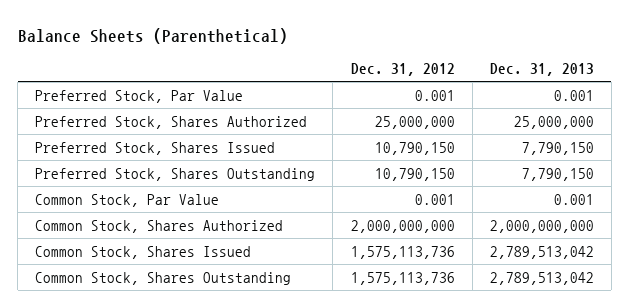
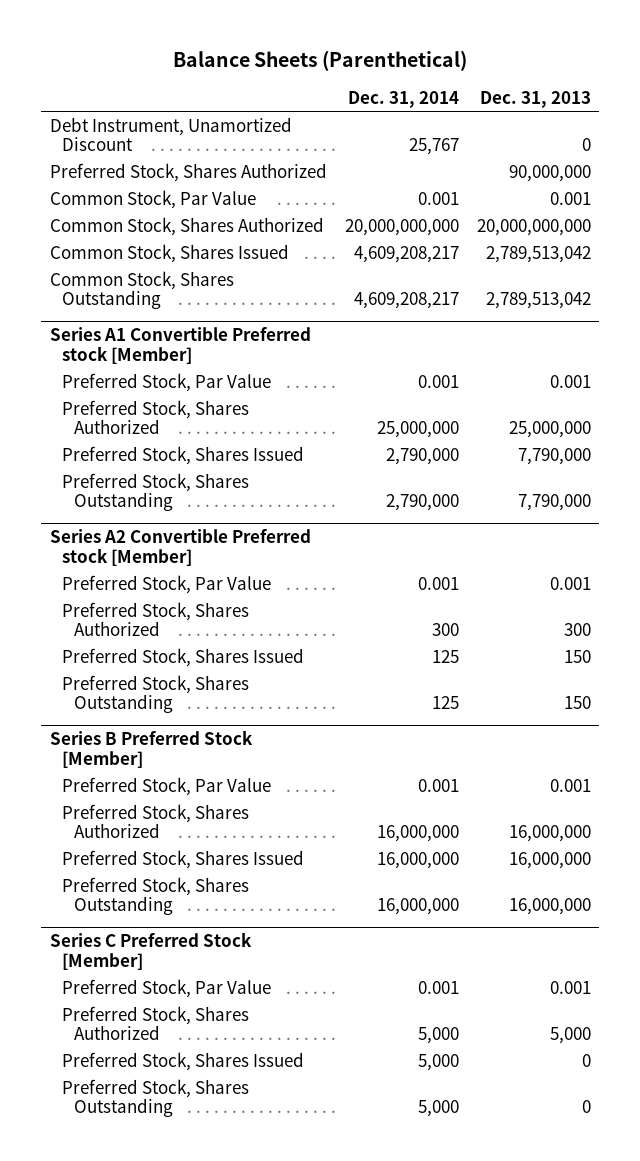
[350,62,455,76] Dec. 31, 2012 -> none
none -> [347,91,459,109] Dec. 31, 2014
[35,89,244,103] Preferred Stock, Par Value -> none
[35,141,276,155] Preferred Stock, Shares Issued -> none
[35,167,316,181] Preferred Stock, Shares Outstanding -> none
none -> [49,116,292,152] Debt Instrument, Unamortized Discount
[513,115,594,129] 25,000,000 -> [508,164,591,182] 90,000,000
[489,219,594,233] 2,000,000,000 -> [476,218,591,236] 20,000,000,000
none -> [49,327,311,365] Series A1 Convertible Preferred stock [Member]
none -> [62,372,272,392] Preferred Stock, Par Value
none -> [62,399,250,435] Preferred Stock, Shares Authorized
none -> [62,445,305,465] Preferred Stock, Shares Issued
none -> [62,472,250,512] Preferred Stock, Shares Outstanding
none -> [49,529,311,567] Series A2 Convertible Preferred stock [Member]
none -> [62,574,272,594] Preferred Stock, Par Value
none -> [62,601,250,637] Preferred Stock, Shares Authorized
none -> [62,647,305,667] Preferred Stock, Shares Issued
none -> [62,674,250,714] Preferred Stock, Shares Outstanding
none -> [49,730,253,769] Series B Preferred Stock [Member]
none -> [62,776,272,796] Preferred Stock, Par Value
none -> [62,803,250,839] Preferred Stock, Shares Authorized
none -> [62,849,305,869] Preferred Stock, Shares Issued
none -> [62,876,250,916] Preferred Stock, Shares Outstanding
none -> [49,932,252,971] Series C Preferred Stock [Member]
none -> [62,978,272,998] Preferred Stock, Par Value
none -> [62,1005,250,1041] Preferred Stock, Shares Authorized
none -> [62,1051,305,1071] Preferred Stock, Shares Issued
none -> [62,1078,250,1118] Preferred Stock, Shares Outstanding

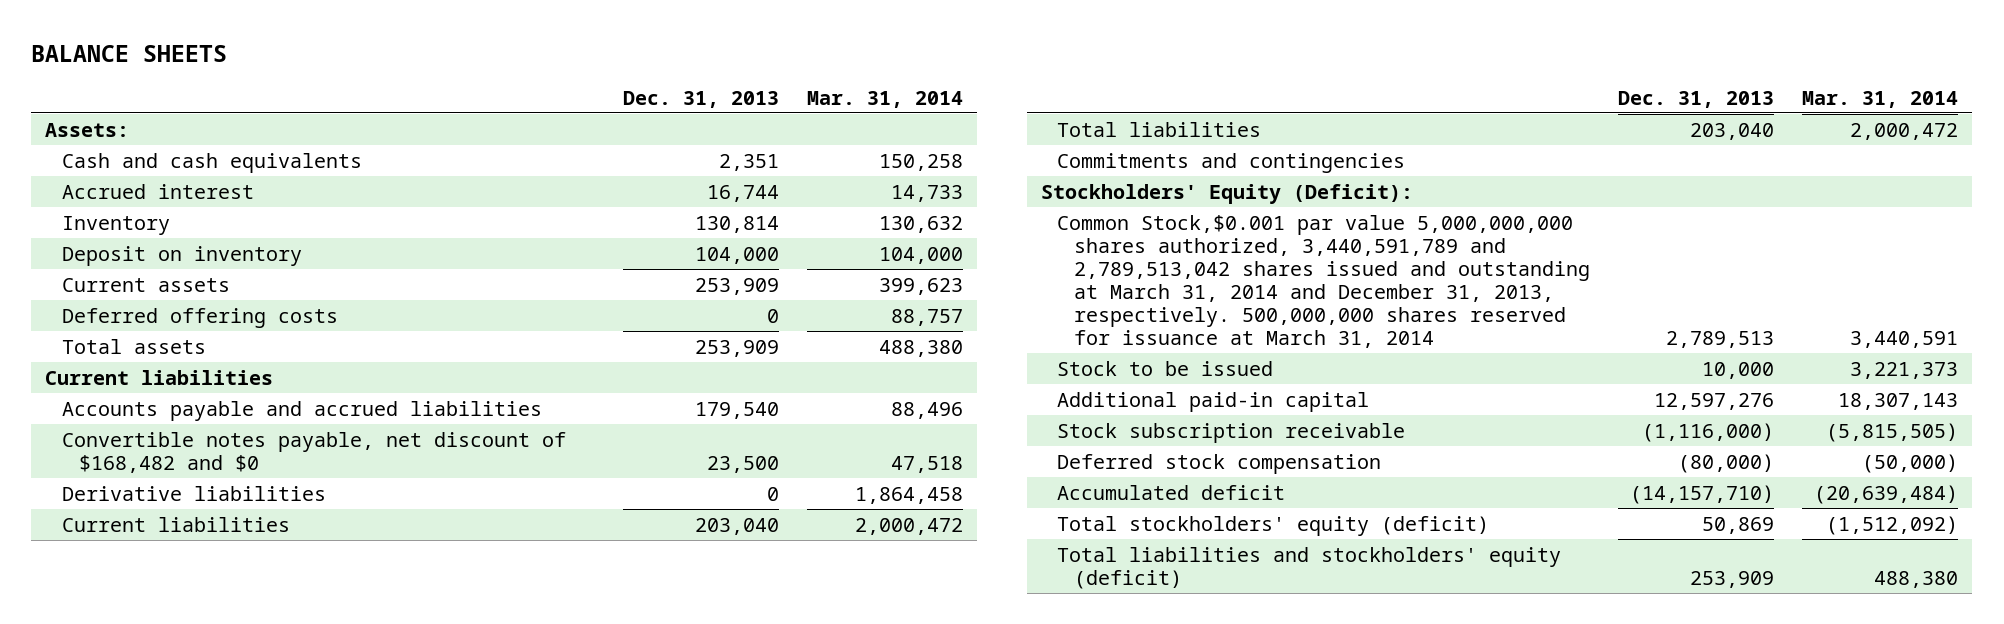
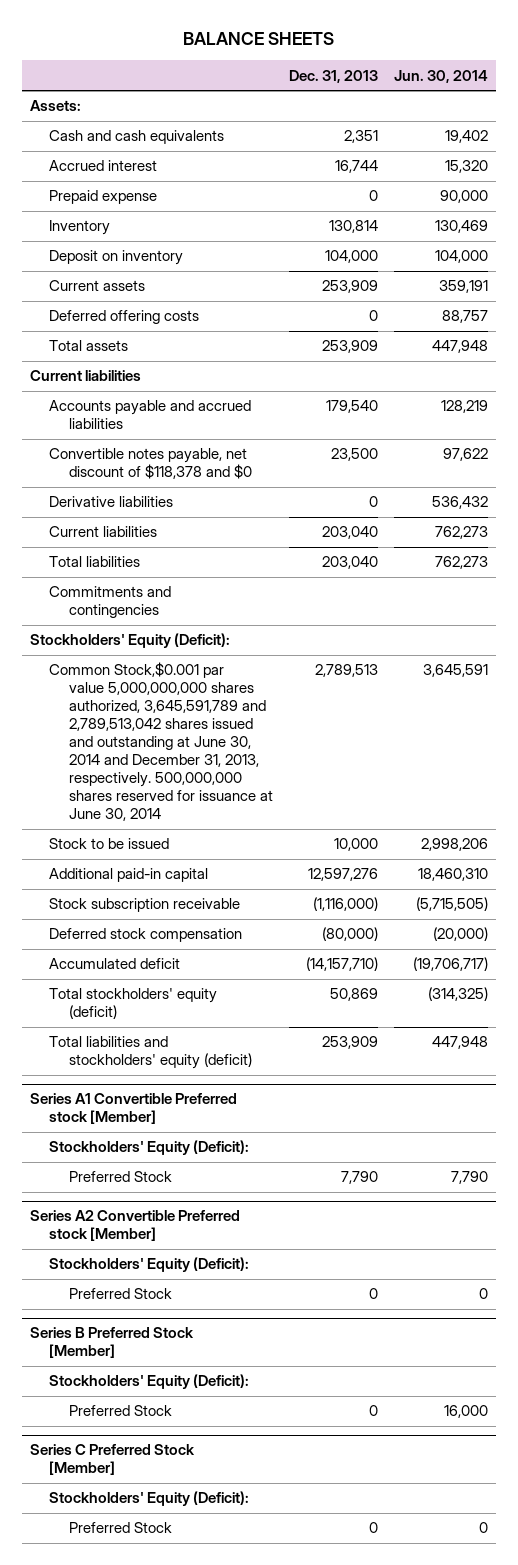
[807,90,964,108] Mar. 31, 2014 -> none
none -> [394,69,489,83] Jun. 30, 2014
none -> [49,190,158,205] Prepaid expense
[62,431,567,473] Convertible notes payable, net discount of $168,482 and $0 -> [49,448,252,480] Convertible notes payable, net discount of $118,378 and $0
[1057,214,1591,348] Common Stock,$0.001 par value 5,000,000,000 shares authorized, 3,440,591,789 and 2,789,513,042 shares issued and outstanding at March 31, 2014 and December 31, 2013, respectively. 500,000,000 shares reserved for issuance at March 31, 2014 -> [49,662,273,822] Common Stock,$0.001 par value 5,000,000,000 shares authorized, 3,645,591,789 and 2,789,513,042 shares issued and outstanding at June 30, 2014 and December 31, 2013, respectively. 500,000,000 shares reserved for issuance at June 30, 2014
none -> [30,1093,238,1125] Series A1 Convertible Preferred stock [Member]
none -> [49,1140,250,1156] Stockholders' Equity (Deficit):
none -> [68,1171,172,1183] Preferred Stock
none -> [30,1210,241,1242] Series A2 Convertible Preferred stock [Member]
none -> [49,1257,250,1273] Stockholders' Equity (Deficit):
none -> [68,1288,172,1300] Preferred Stock
none -> [30,1327,195,1359] Series B Preferred Stock [Member]
none -> [49,1374,250,1390] Stockholders' Equity (Deficit):
none -> [68,1405,172,1417] Preferred Stock
none -> [30,1444,196,1476] Series C Preferred Stock [Member]
none -> [49,1491,250,1507] Stockholders' Equity (Deficit):
none -> [68,1522,172,1534] Preferred Stock

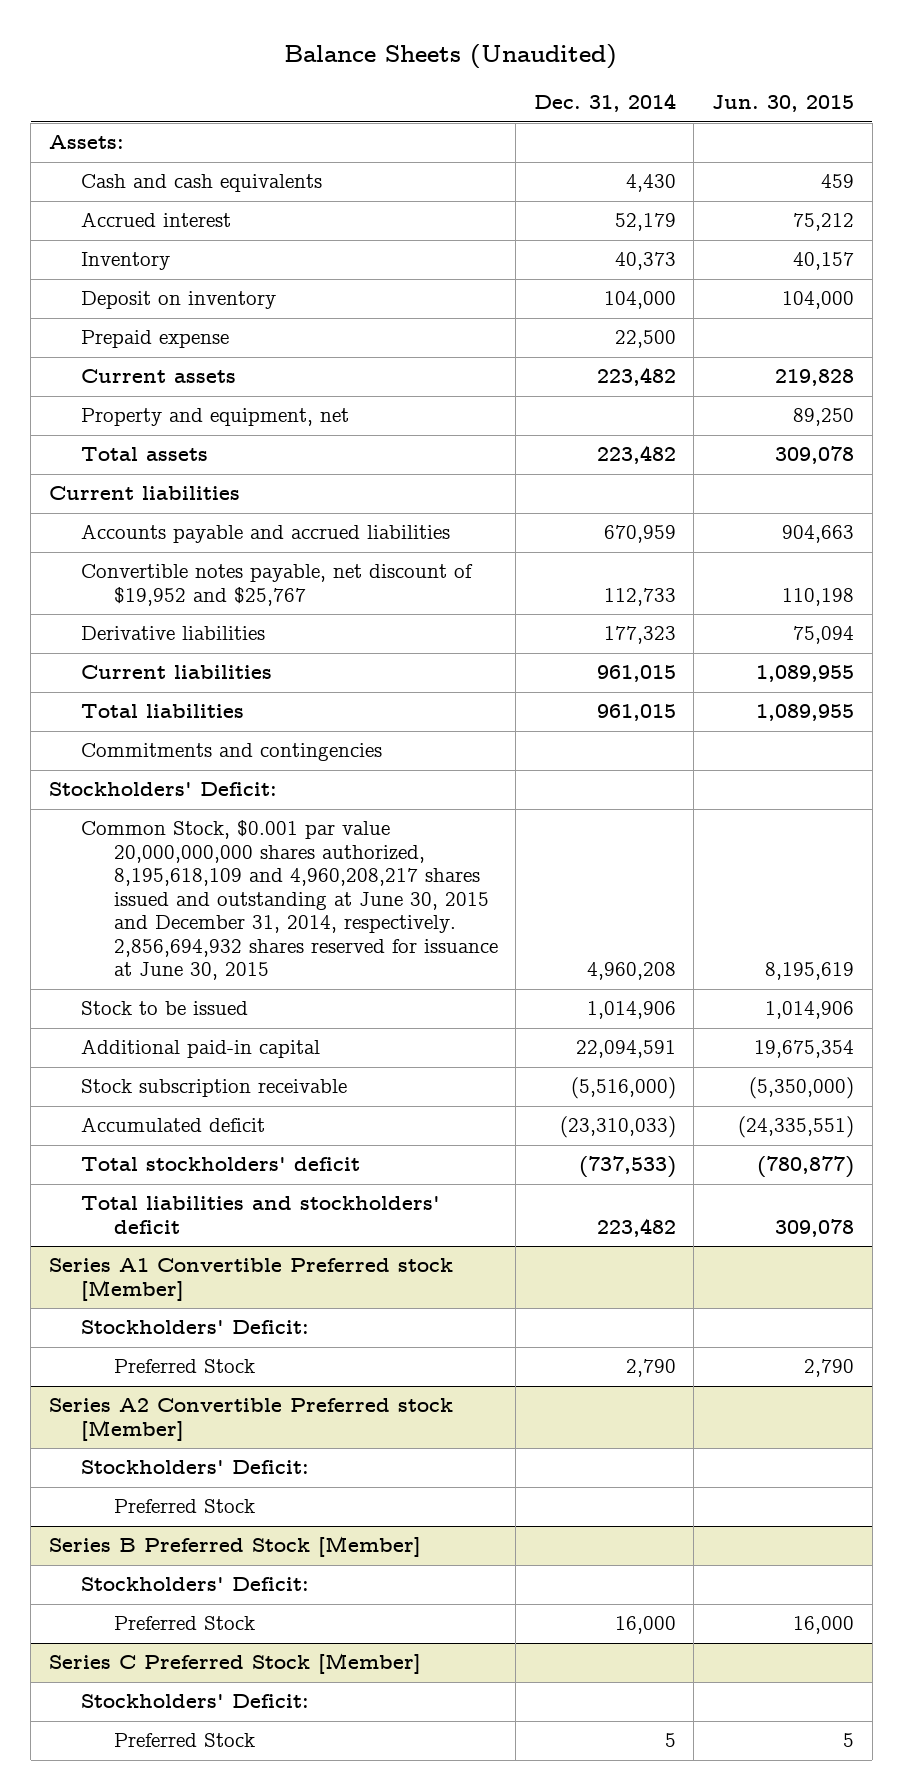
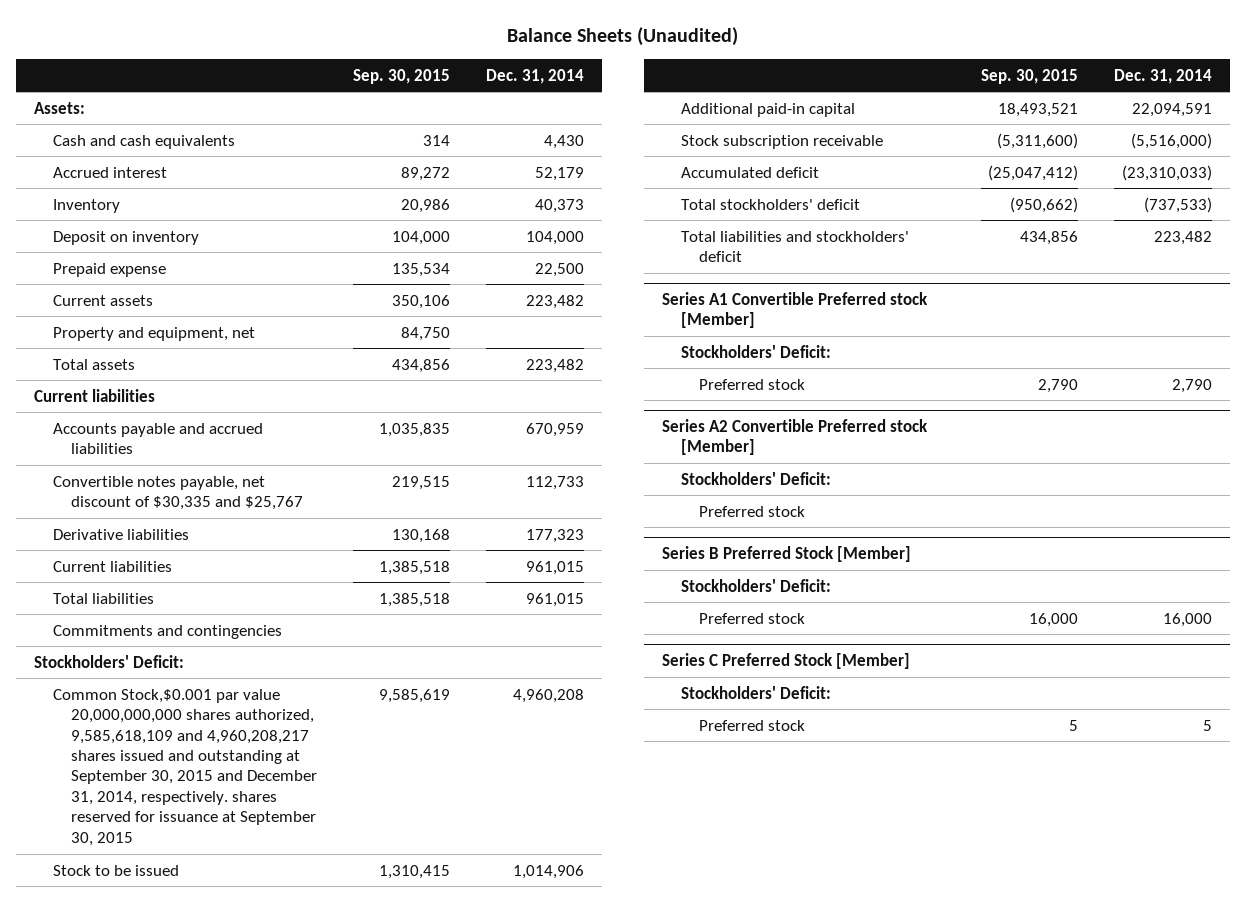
[712,95,855,113] Jun. 30, 2015 -> none
none -> [353,68,451,84] Sep. 30, 2015
[81,564,474,606] Convertible notes payable, net discount of $19,952 and $25,767 -> [52,475,304,511] Convertible notes payable, net discount of $30,335 and $25,767
[81,820,498,981] Common Stock, $0.001 par value 20,000,000,000 shares authorized, 8,195,618,109 and 4,960,208,217 shares issued and outstanding at June 30, 2015 and December 31, 2014, respectively. 2,856,694,932 shares reserved for issuance at June 30, 2015 -> [52,688,318,846] Common Stock,$0.001 par value 20,000,000,000 shares authorized, 9,585,618,109 and 4,960,208,217 shares issued and outstanding at September 30, 2015 and December 31, 2014, respectively. shares reserved for issuance at September 30, 2015
[113,1359,255,1374] Preferred Stock -> [699,378,806,390] Preferred stock
[113,1499,255,1514] Preferred Stock -> [699,505,806,517] Preferred stock
[113,1616,255,1631] Preferred Stock -> [699,612,806,624] Preferred stock
[113,1733,255,1748] Preferred Stock -> [699,719,806,731] Preferred stock

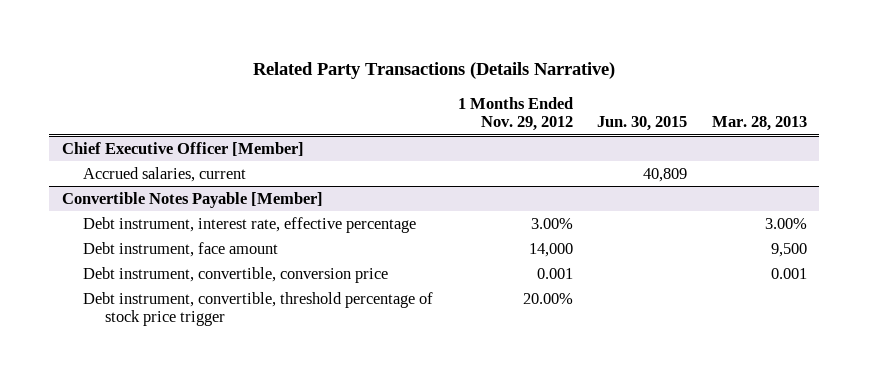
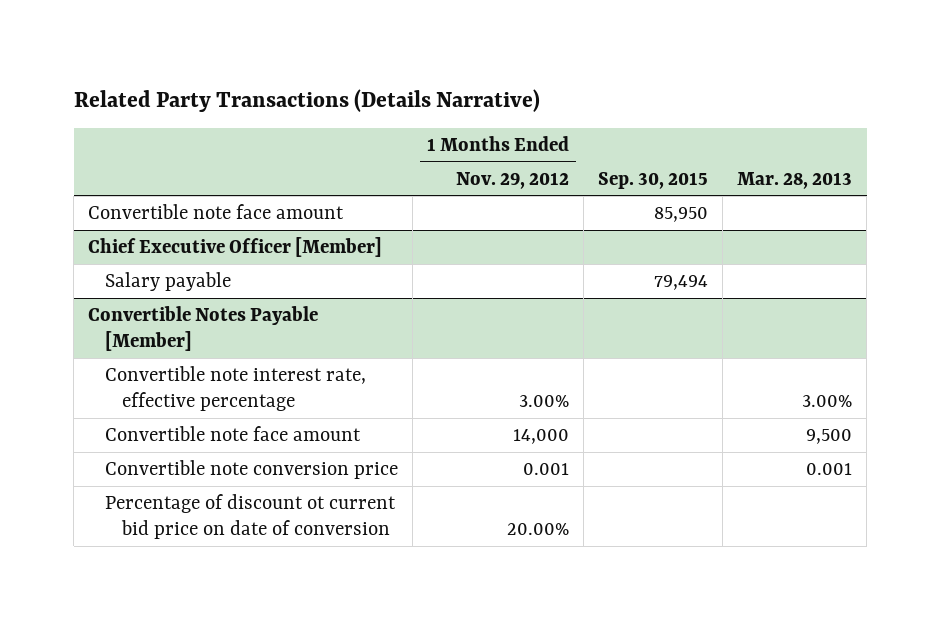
[597,116,688,132] Jun. 30, 2015 -> none
none -> [598,171,709,189] Sep. 30, 2015
none -> [88,203,345,219] Convertible note face amount
[83,166,247,182] Accrued salaries, current -> [105,271,232,291] Salary payable
[83,216,417,233] Debt instrument, interest rate, effective percentage -> [105,365,367,411] Convertible note interest rate, effective percentage
[83,241,279,257] Debt instrument, face amount -> [105,425,362,441] Convertible note face amount
[83,266,389,283] Debt instrument, convertible, conversion price -> [105,459,399,479] Convertible note conversion price
[83,291,434,327] Debt instrument, convertible, threshold percentage of stock price trigger -> [105,493,397,539] Percentage of discount ot current bid price on date of conversion

